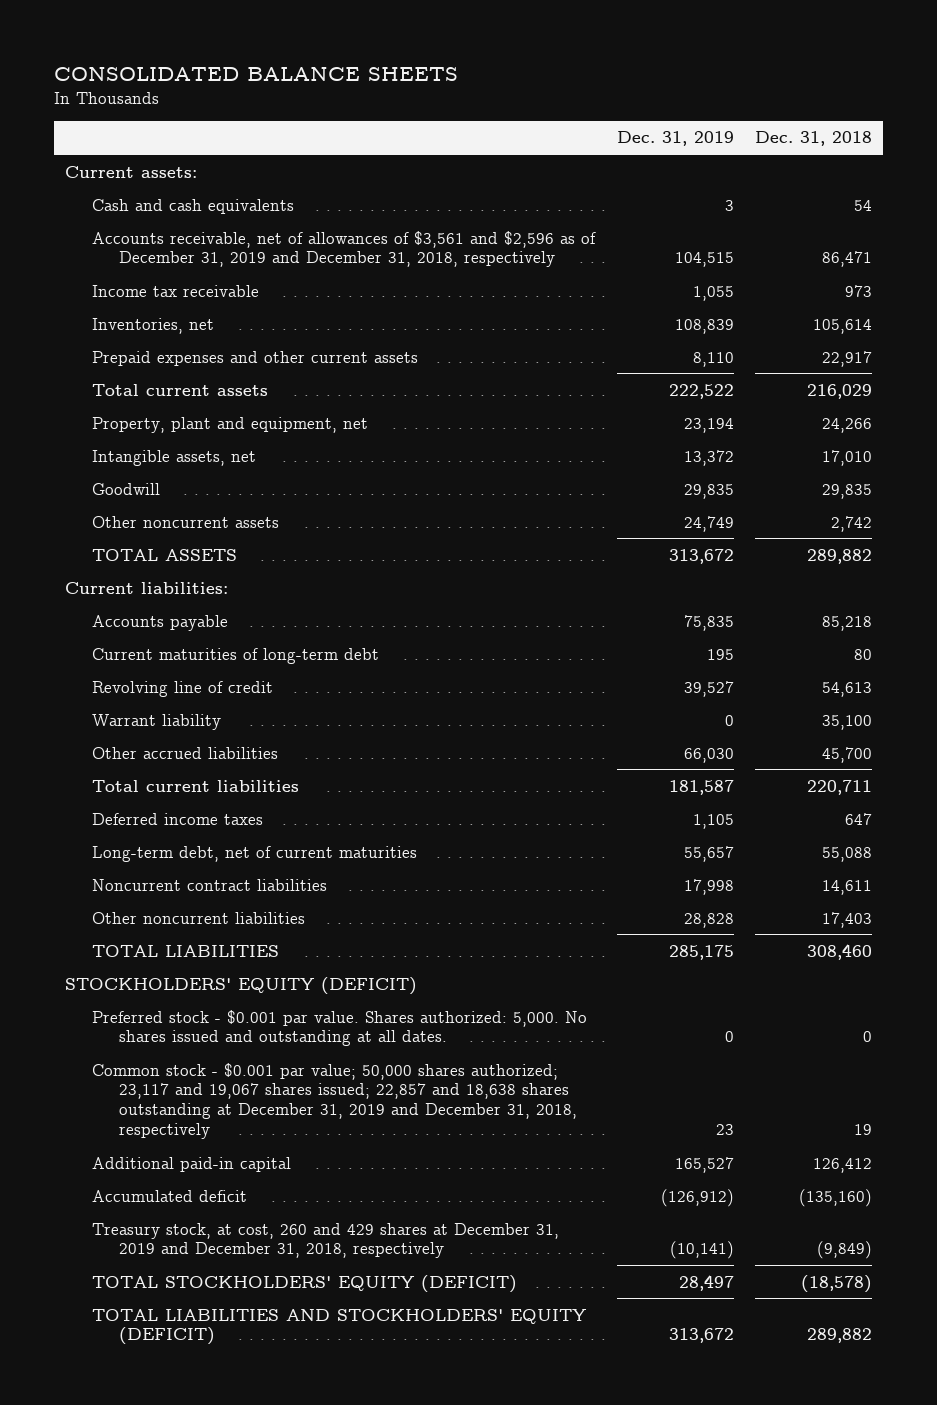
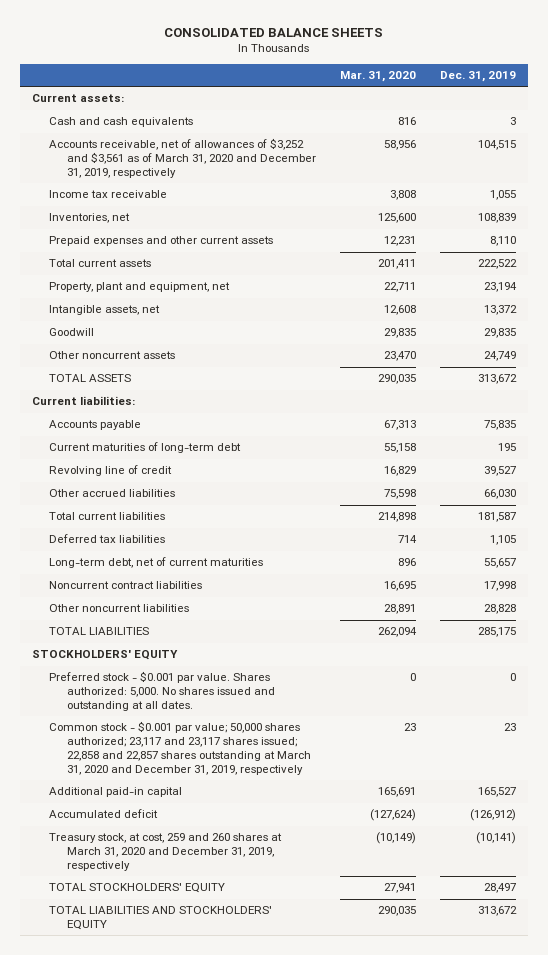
[755,131,873,147] Dec. 31, 2018 -> none
none -> [340,70,417,82] Mar. 31, 2020
[91,230,596,268] Accounts receivable, net of allowances of $3,561 and $2,596 as of December 31, 2019 and December 31, 2018, respectively -> [49,138,316,178] Accounts receivable, net of allowances of $3,252 and $3,561 as of March 31, 2020 and December 31, 2019, respectively
[91,713,221,730] Warrant liability -> none
[91,812,263,825] Deferred income taxes -> [49,534,166,544] Deferred tax liabilities
[64,976,417,995] STOCKHOLDERS' EQUITY (DEFICIT) -> [31,650,178,661] STOCKHOLDERS' EQUITY
[91,1062,577,1140] Common stock - $0.001 par value; 50,000 shares authorized; 23,117 and 19,067 shares issued; 22,857 and 18,638 shares outstanding at December 31, 2019 and December 31, 2018, respectively -> [49,721,311,775] Common stock - $0.001 par value; 50,000 shares authorized; 23,117 and 23,117 shares issued; 22,858 and 22,857 shares outstanding at March 31, 2020 and December 31, 2019, respectively
[91,1222,559,1259] Treasury stock, at cost, 260 and 429 shares at December 31, 2019 and December 31, 2018, respectively -> [49,833,283,871] Treasury stock, at cost, 259 and 260 shares at March 31, 2020 and December 31, 2019, respectively
[91,1274,517,1293] TOTAL STOCKHOLDERS' EQUITY (DEFICIT) -> [49,883,226,894] TOTAL STOCKHOLDERS' EQUITY
[91,1308,587,1346] TOTAL LIABILITIES AND STOCKHOLDERS' EQUITY (DEFICIT) -> [49,906,273,931] TOTAL LIABILITIES AND STOCKHOLDERS' EQUITY

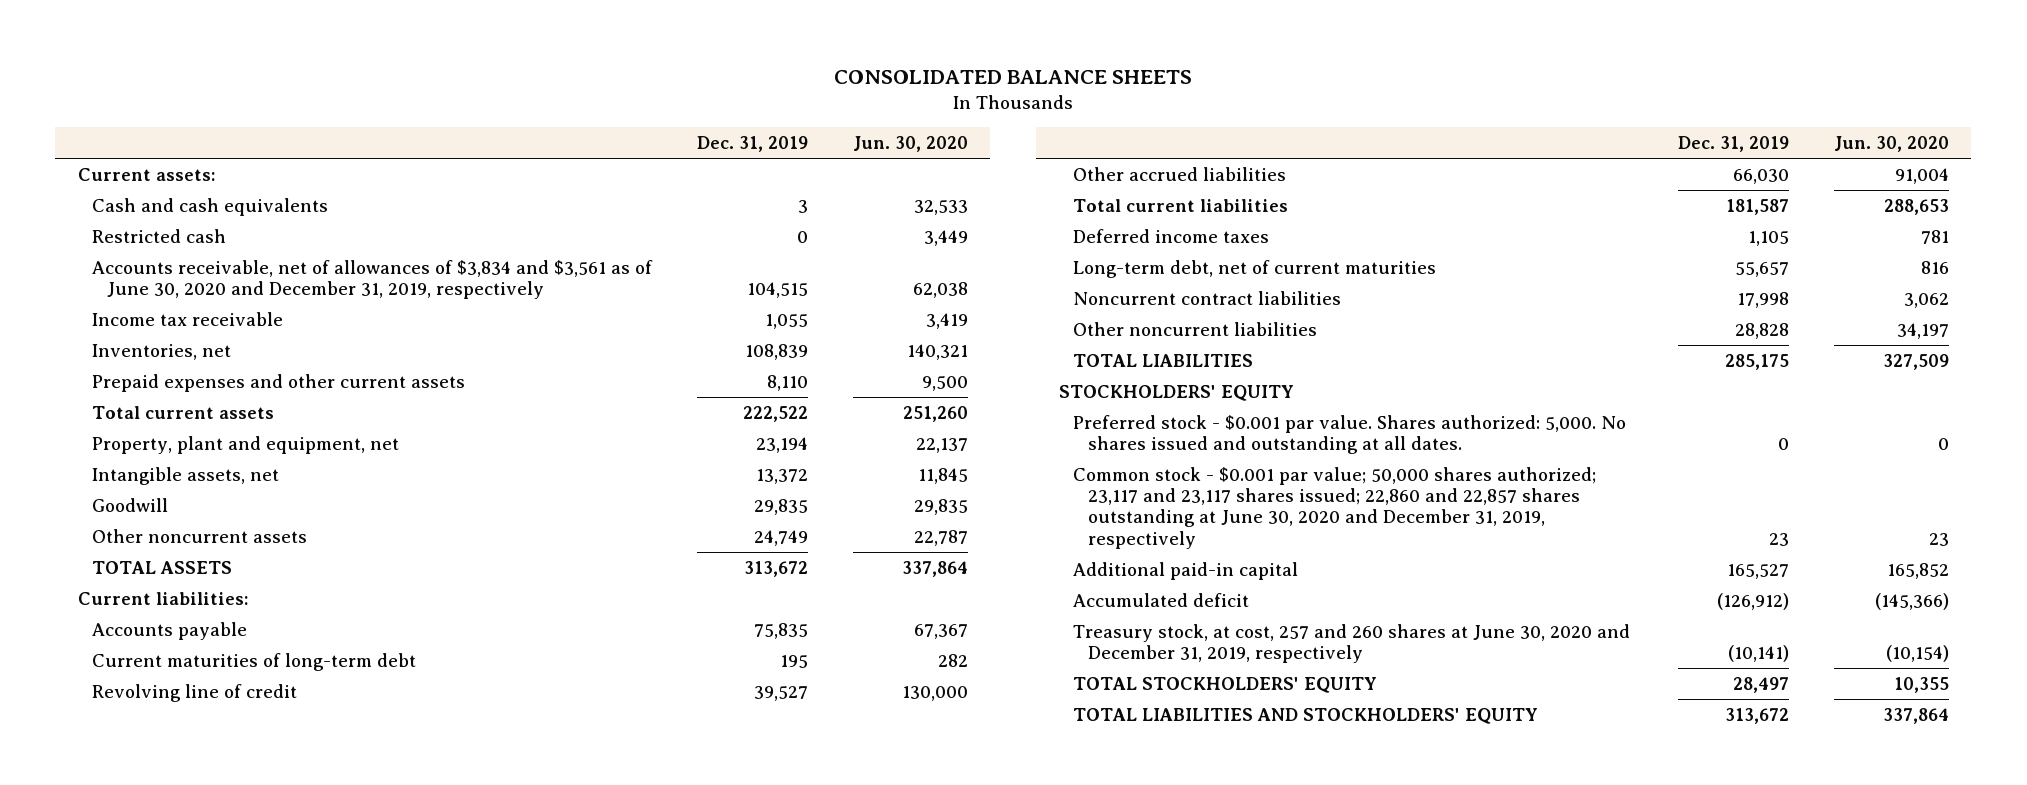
[340,70,417,82] Mar. 31, 2020 -> none
none -> [852,136,968,153] Jun. 30, 2020
none -> [92,228,227,243] Restricted cash
[49,138,316,178] Accounts receivable, net of allowances of $3,252 and $3,561 as of March 31, 2020 and December 31, 2019, respectively -> [92,259,654,300] Accounts receivable, net of allowances of $3,834 and $3,561 as of June 30, 2020 and December 31, 2019, respectively
[49,534,166,544] Deferred tax liabilities -> [1073,228,1270,243] Deferred income taxes
[49,721,311,775] Common stock - $0.001 par value; 50,000 shares authorized; 23,117 and 23,117 shares issued; 22,858 and 22,857 shares outstanding at March 31, 2020 and December 31, 2019, respectively -> [1073,466,1597,549] Common stock - $0.001 par value; 50,000 shares authorized; 23,117 and 23,117 shares issued; 22,860 and 22,857 shares outstanding at June 30, 2020 and December 31, 2019, respectively
[49,833,283,871] Treasury stock, at cost, 259 and 260 shares at March 31, 2020 and December 31, 2019, respectively -> [1073,623,1631,664] Treasury stock, at cost, 257 and 260 shares at June 30, 2020 and December 31, 2019, respectively

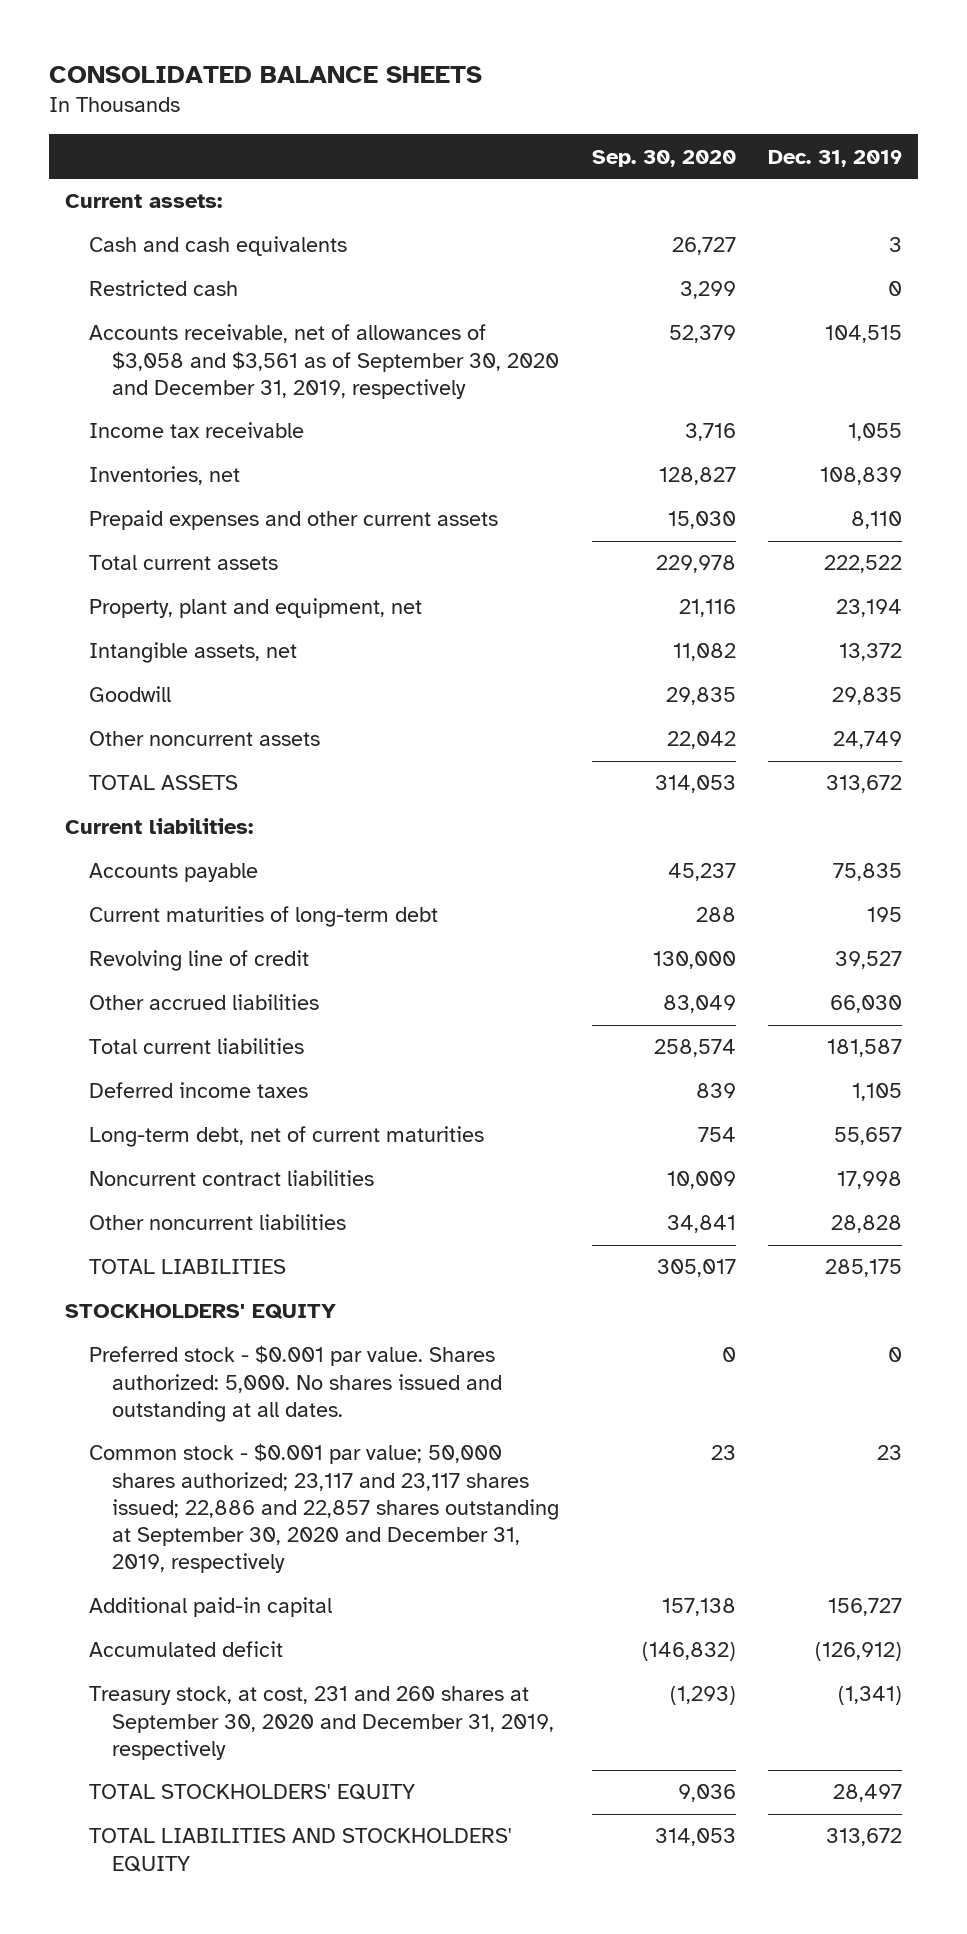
[852,136,968,153] Jun. 30, 2020 -> none
none -> [591,149,736,167] Sep. 30, 2020
[92,259,654,300] Accounts receivable, net of allowances of $3,834 and $3,561 as of June 30, 2020 and December 31, 2019, respectively -> [88,324,560,399] Accounts receivable, net of allowances of $3,058 and $3,561 as of September 30, 2020 and December 31, 2019, respectively
[1073,466,1597,549] Common stock - $0.001 par value; 50,000 shares authorized; 23,117 and 23,117 shares issued; 22,860 and 22,857 shares outstanding at June 30, 2020 and December 31, 2019, respectively -> [88,1443,560,1574] Common stock - $0.001 par value; 50,000 shares authorized; 23,117 and 23,117 shares issued; 22,886 and 22,857 shares outstanding at September 30, 2020 and December 31, 2019, respectively
[1727,563,1790,579] 165,527 -> [827,1598,902,1617] 156,727
[1073,623,1631,664] Treasury stock, at cost, 257 and 260 shares at June 30, 2020 and December 31, 2019, respectively -> [88,1686,555,1760] Treasury stock, at cost, 231 and 260 shares at September 30, 2020 and December 31, 2019, respectively
[1728,645,1790,663] (10,141) -> [837,1686,902,1706] (1,341)

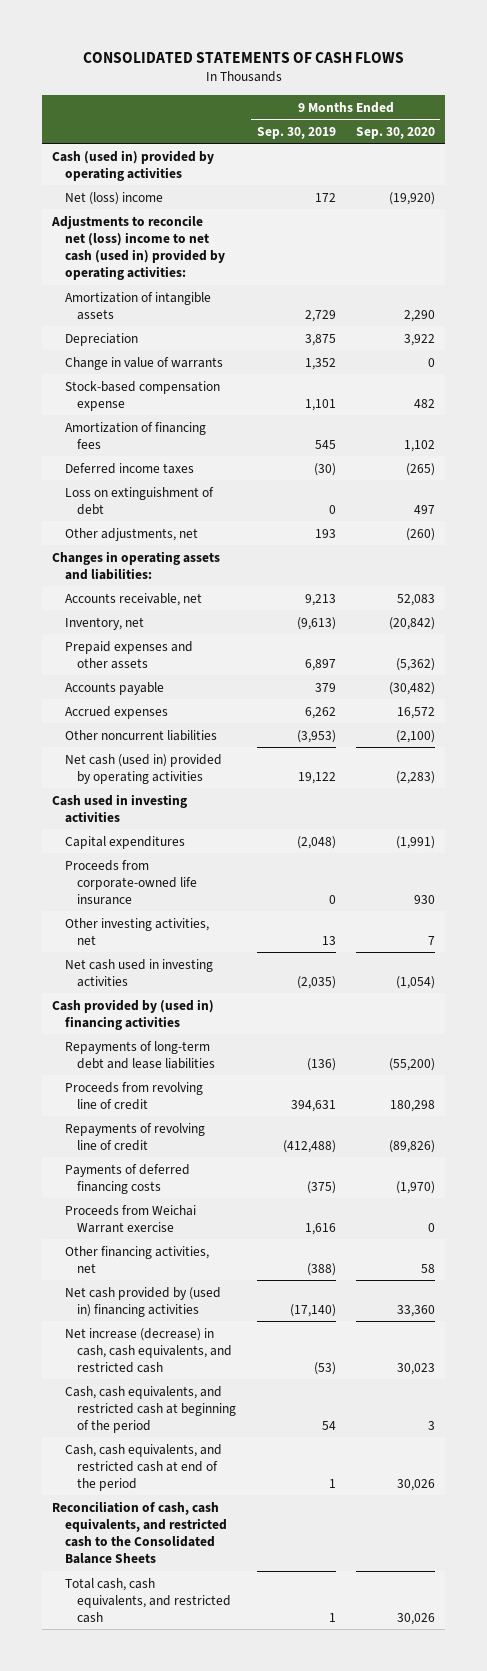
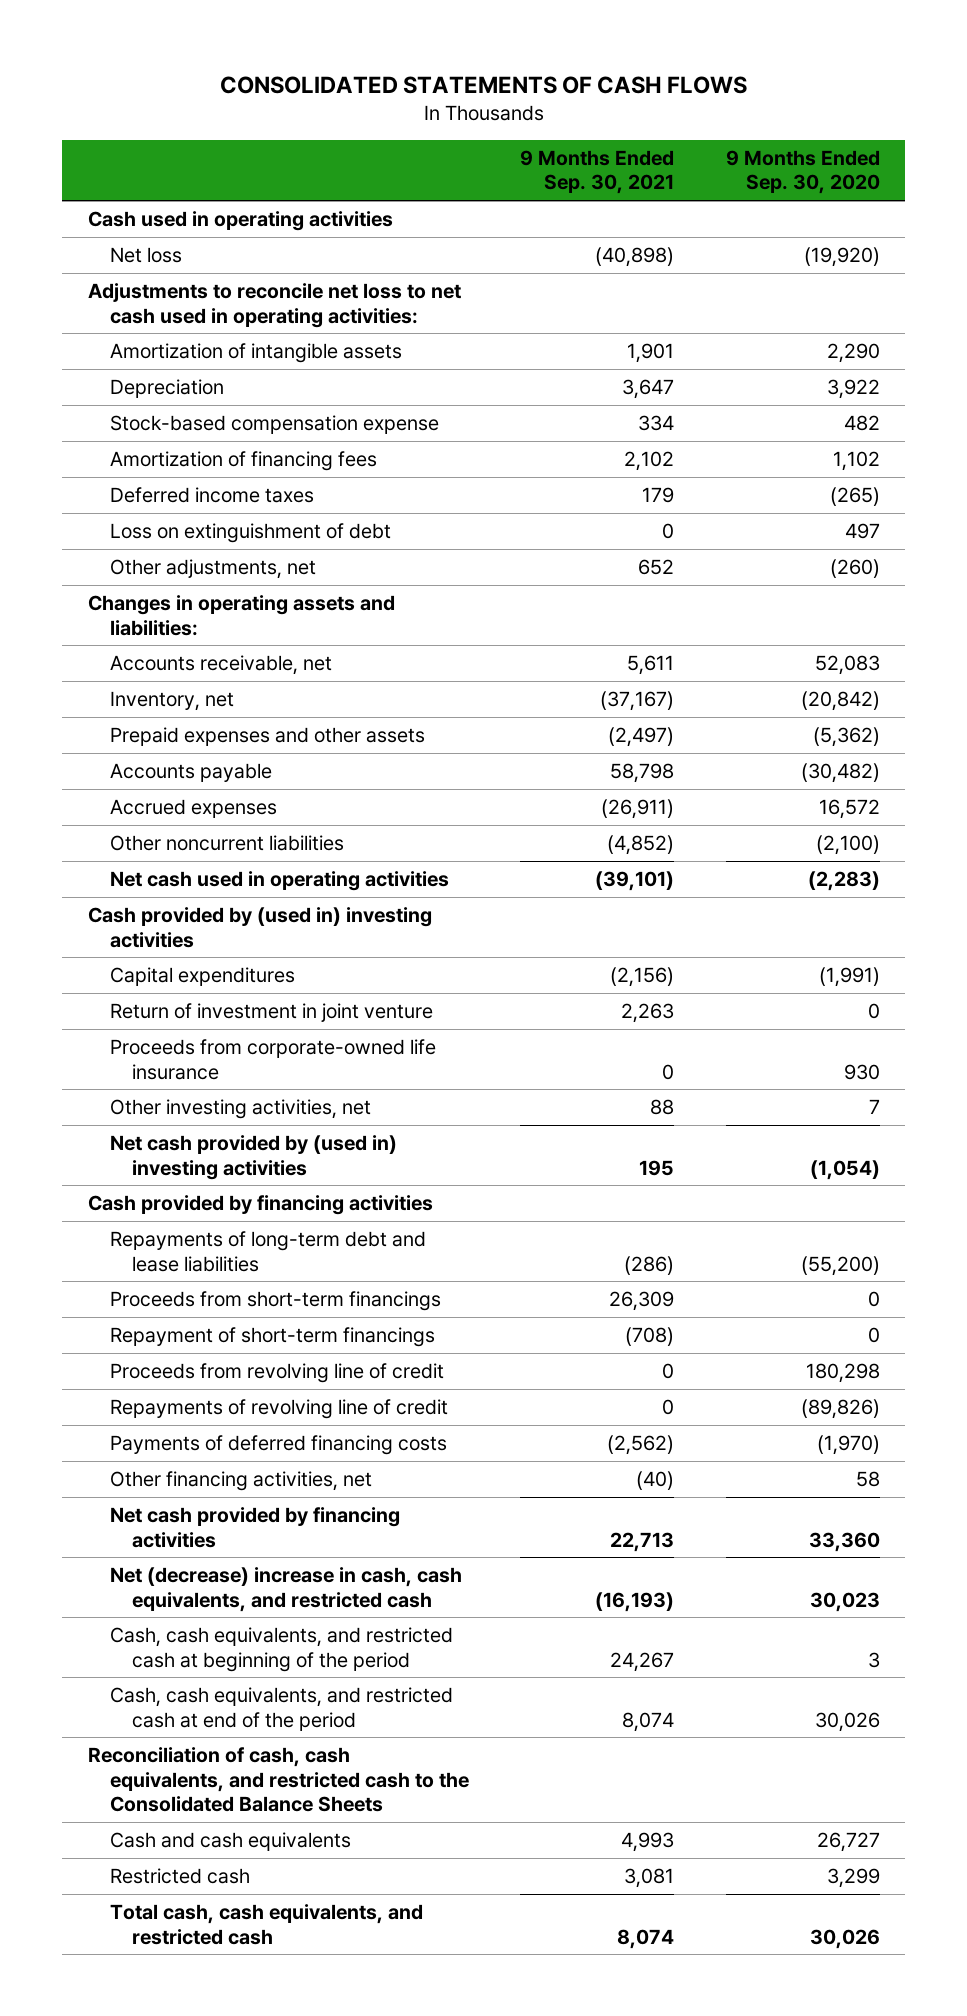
[256,126,336,139] Sep. 30, 2019 -> none
none -> [520,149,675,195] 9 Months Ended Sep. 30, 2021
[52,149,215,181] Cash (used in) provided by operating activities -> [87,210,393,231] Cash used in operating activities
[64,191,163,205] Net (loss) income -> [109,246,182,263] Net loss
[51,214,225,280] Adjustments to reconcile net (loss) income to net cash (used in) provided by operating activities: -> [87,282,461,328] Adjustments to reconcile net loss to net cash used in operating activities:
[64,356,223,370] Change in value of warrants -> none
[64,753,222,784] Net cash (used in) provided by operating activities -> [109,870,449,891] Net cash used in operating activities
[52,793,188,823] Cash used in investing activities -> [87,906,432,948] Cash provided by (used in) investing activities
none -> [109,1002,433,1022] Return of investment in joint venture
[64,958,213,987] Net cash used in investing activities -> [109,1134,397,1180] Net cash provided by (used in) investing activities
[52,998,215,1030] Cash provided by (used in) financing activities -> [87,1194,433,1215] Cash provided by financing activities
none -> [109,1290,441,1311] Proceeds from short-term financings
none -> [109,1326,435,1347] Repayment of short-term financings
[64,1204,196,1233] Proceeds from Weichai Warrant exercise -> none
[64,1286,221,1317] Net cash provided by (used in) financing activities -> [109,1506,400,1548] Net cash provided by financing activities
[64,1327,233,1373] Net increase (decrease) in cash, cash equivalents, and restricted cash -> [109,1566,462,1612] Net (decrease) increase in cash, cash equivalents, and restricted cash
none -> [109,1831,351,1851] Cash and cash equivalents
none -> [109,1867,250,1884] Restricted cash

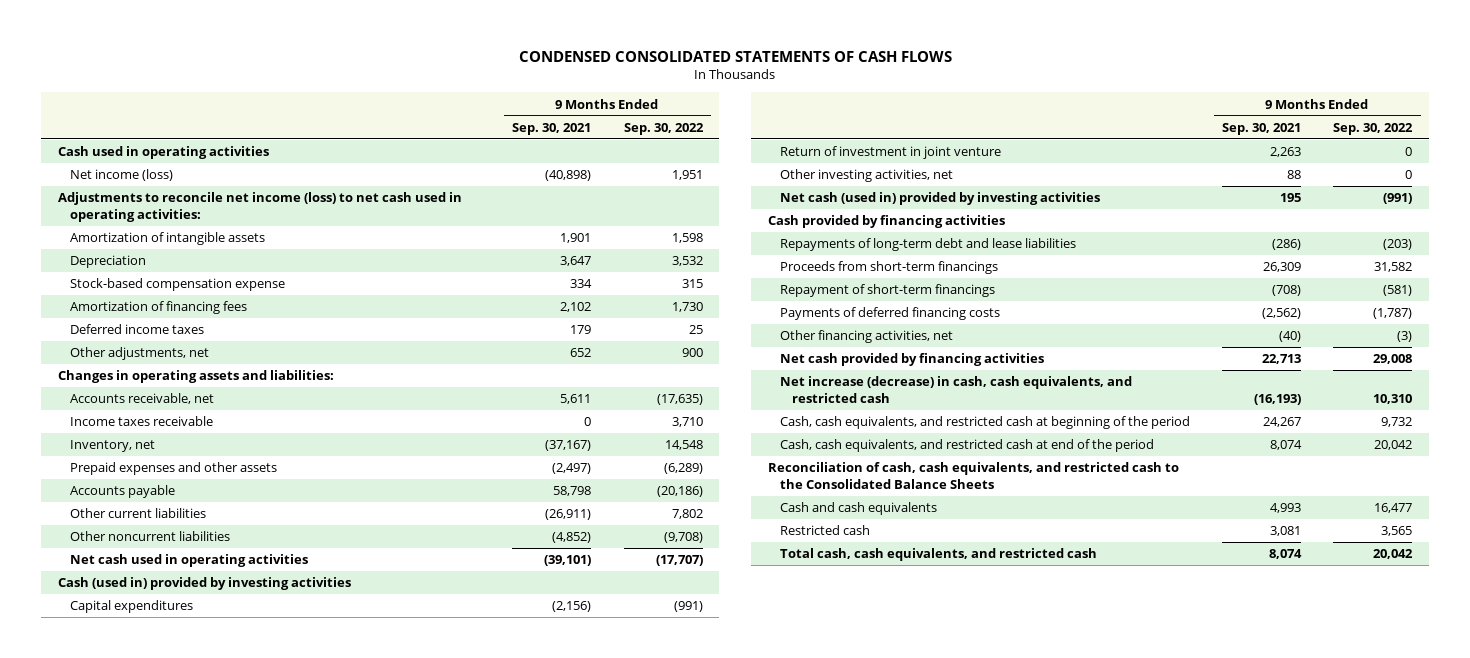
[219,76,747,95] CONSOLIDATED STATEMENTS OF CASH FLOWS -> [519,50,953,62] CONDENSED CONSOLIDATED STATEMENTS OF CASH FLOWS
[725,149,880,195] 9 Months Ended Sep. 30, 2020 -> none
none -> [623,122,704,135] Sep. 30, 2022
[109,246,182,263] Net loss -> [69,169,173,182] Net income (loss)
[87,282,461,328] Adjustments to reconcile net loss to net cash used in operating activities: -> [57,192,462,222] Adjustments to reconcile net income (loss) to net cash used in operating activities:
[109,522,391,543] Loss on extinguishment of debt -> none
none -> [69,416,213,427] Income taxes receivable
[109,798,277,818] Accrued expenses -> [69,508,206,519] Other current liabilities
[87,906,432,948] Cash provided by (used in) investing activities -> [57,577,351,591] Cash (used in) provided by investing activities
[109,1038,436,1080] Proceeds from corporate-owned life insurance -> none
[109,1134,397,1180] Net cash provided by (used in) investing activities -> [779,192,1100,206] Net cash (used in) provided by investing activities
[109,1362,444,1383] Proceeds from revolving line of credit -> none
[109,1398,448,1419] Repayments of revolving line of credit -> none
[109,1566,462,1612] Net (decrease) increase in cash, cash equivalents, and restricted cash -> [779,376,1132,403] Net increase (decrease) in cash, cash equivalents, and restricted cash

